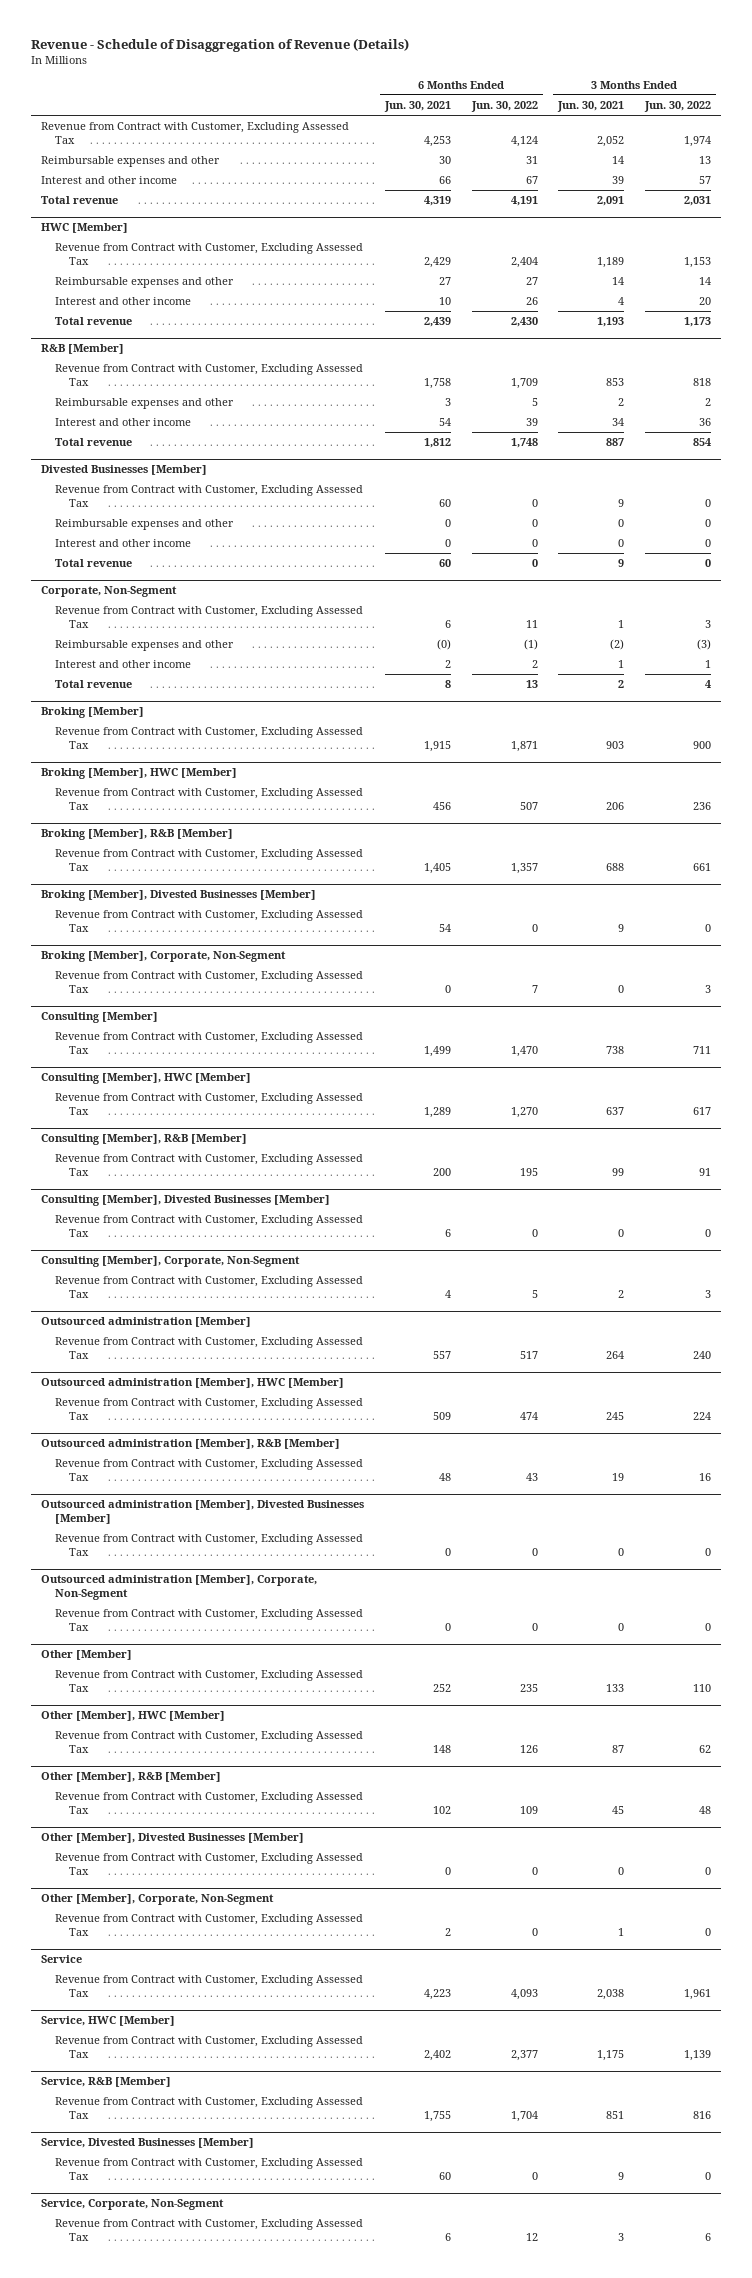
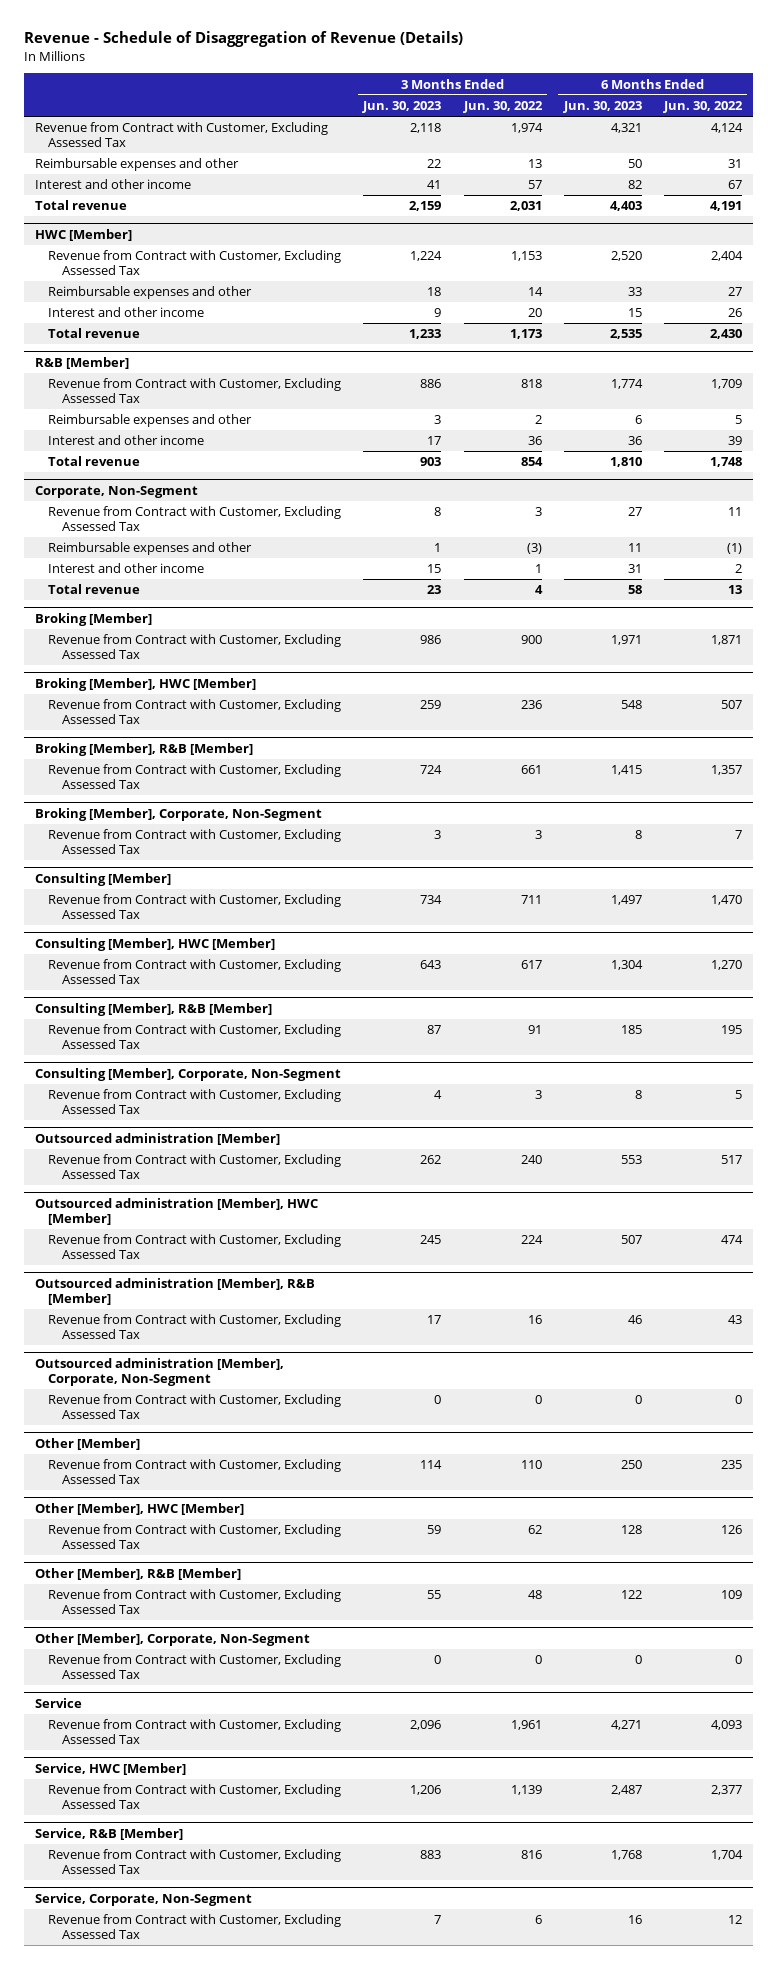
[384,101,452,113] Jun. 30, 2021 -> none
[557,101,625,113] Jun. 30, 2021 -> none
none -> [362,101,442,114] Jun. 30, 2023
none -> [562,101,642,114] Jun. 30, 2023
[41,465,208,476] Divested Businesses [Member] -> none
[55,485,364,508] Revenue from Contract with Customer, Excluding Assessed Tax -> none
[55,519,235,531] Reimbursable expenses and other -> none
[55,539,192,548] Interest and other income -> none
[55,559,133,568] Total revenue -> none
[41,890,317,902] Broking [Member], Divested Businesses [Member] -> none
[55,910,364,933] Revenue from Contract with Customer, Excluding Assessed Tax -> none
[41,1195,331,1207] Consulting [Member], Divested Businesses [Member] -> none
[55,1215,364,1238] Revenue from Contract with Customer, Excluding Assessed Tax -> none
[41,1500,365,1525] Outsourced administration [Member], Divested Businesses [Member] -> none
[55,1534,364,1557] Revenue from Contract with Customer, Excluding Assessed Tax -> none
[41,1833,305,1844] Other [Member], Divested Businesses [Member] -> none
[55,1853,364,1876] Revenue from Contract with Customer, Excluding Assessed Tax -> none
[41,2138,255,2149] Service, Divested Businesses [Member] -> none
[55,2158,364,2181] Revenue from Contract with Customer, Excluding Assessed Tax -> none

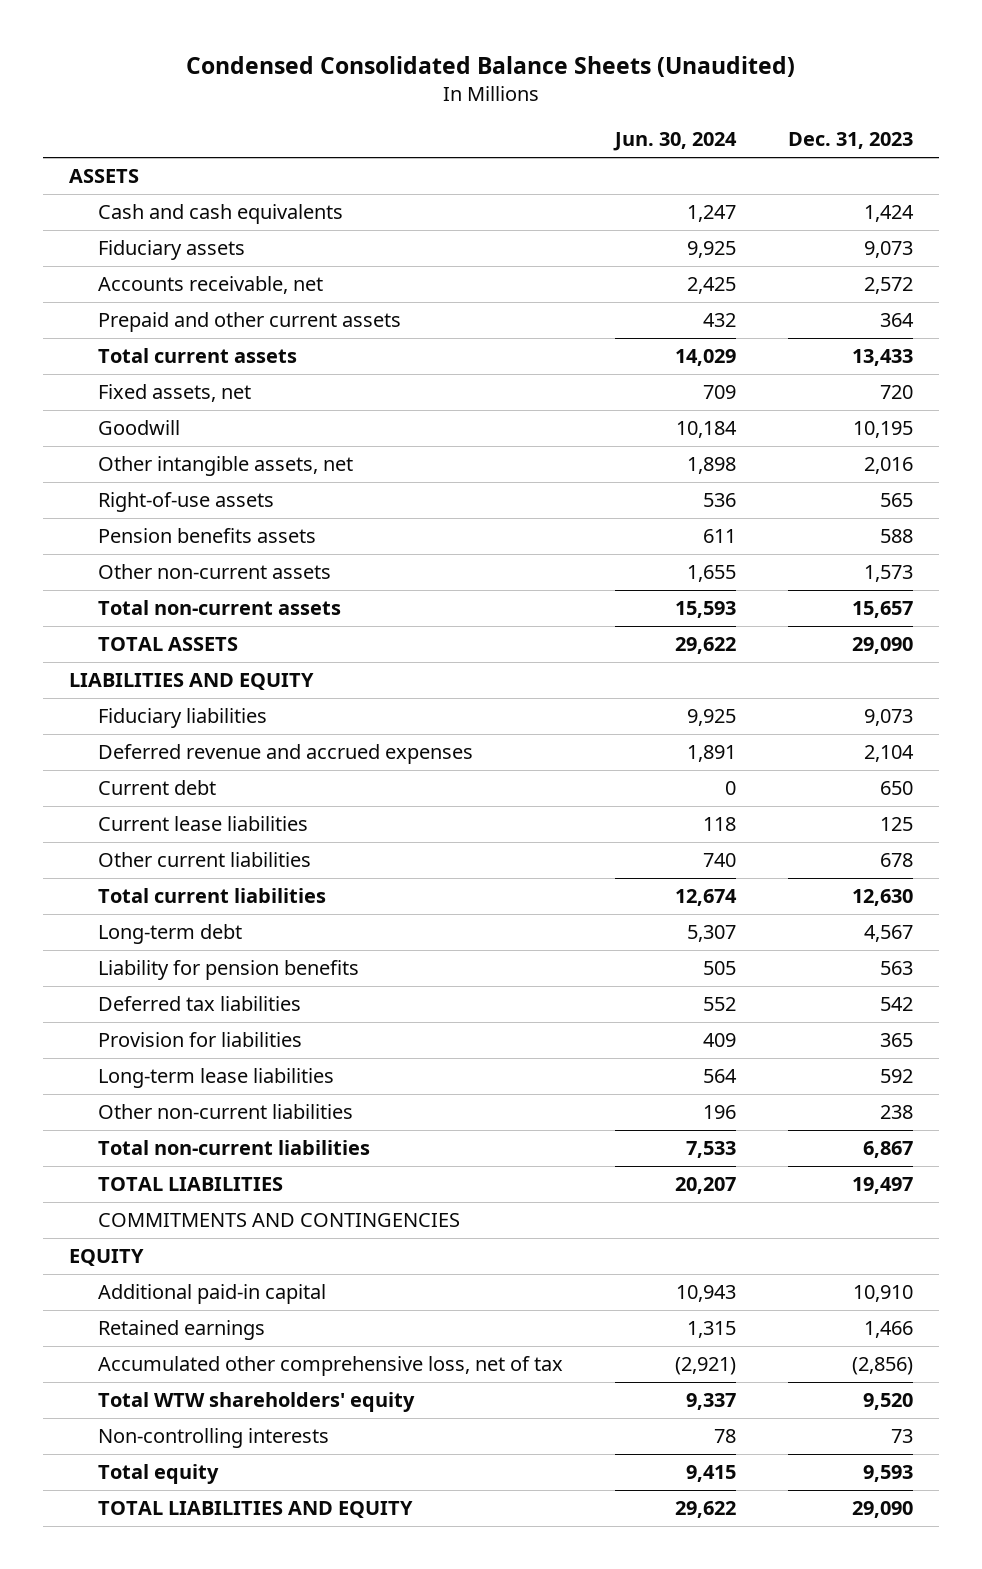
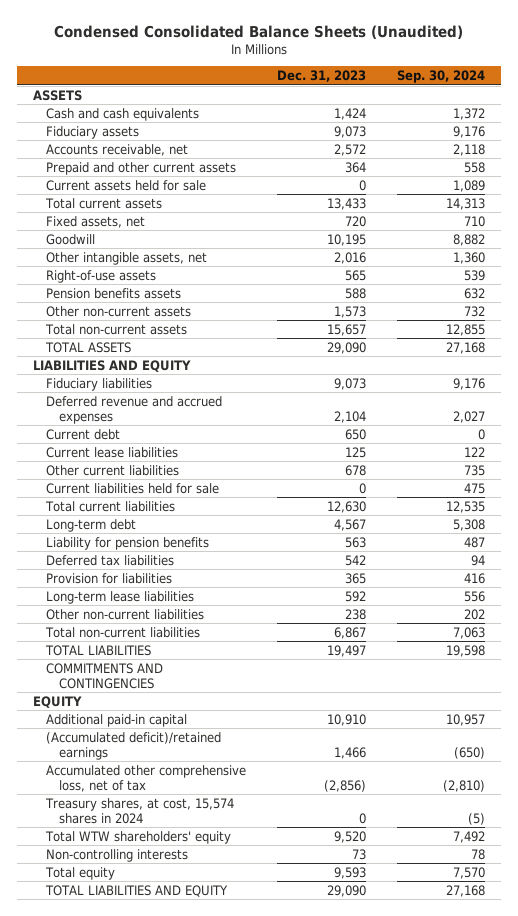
[613,132,738,152] Jun. 30, 2024 -> none
none -> [397,70,486,84] Sep. 30, 2024
none -> [45,179,206,191] Current assets held for sale
none -> [45,482,219,494] Current liabilities held for sale
[98,1320,266,1341] Retained earnings -> [45,731,221,760] (Accumulated deficit)/retained earnings
none -> [44,797,234,824] Treasury shares, at cost, 15,574 shares in 2024

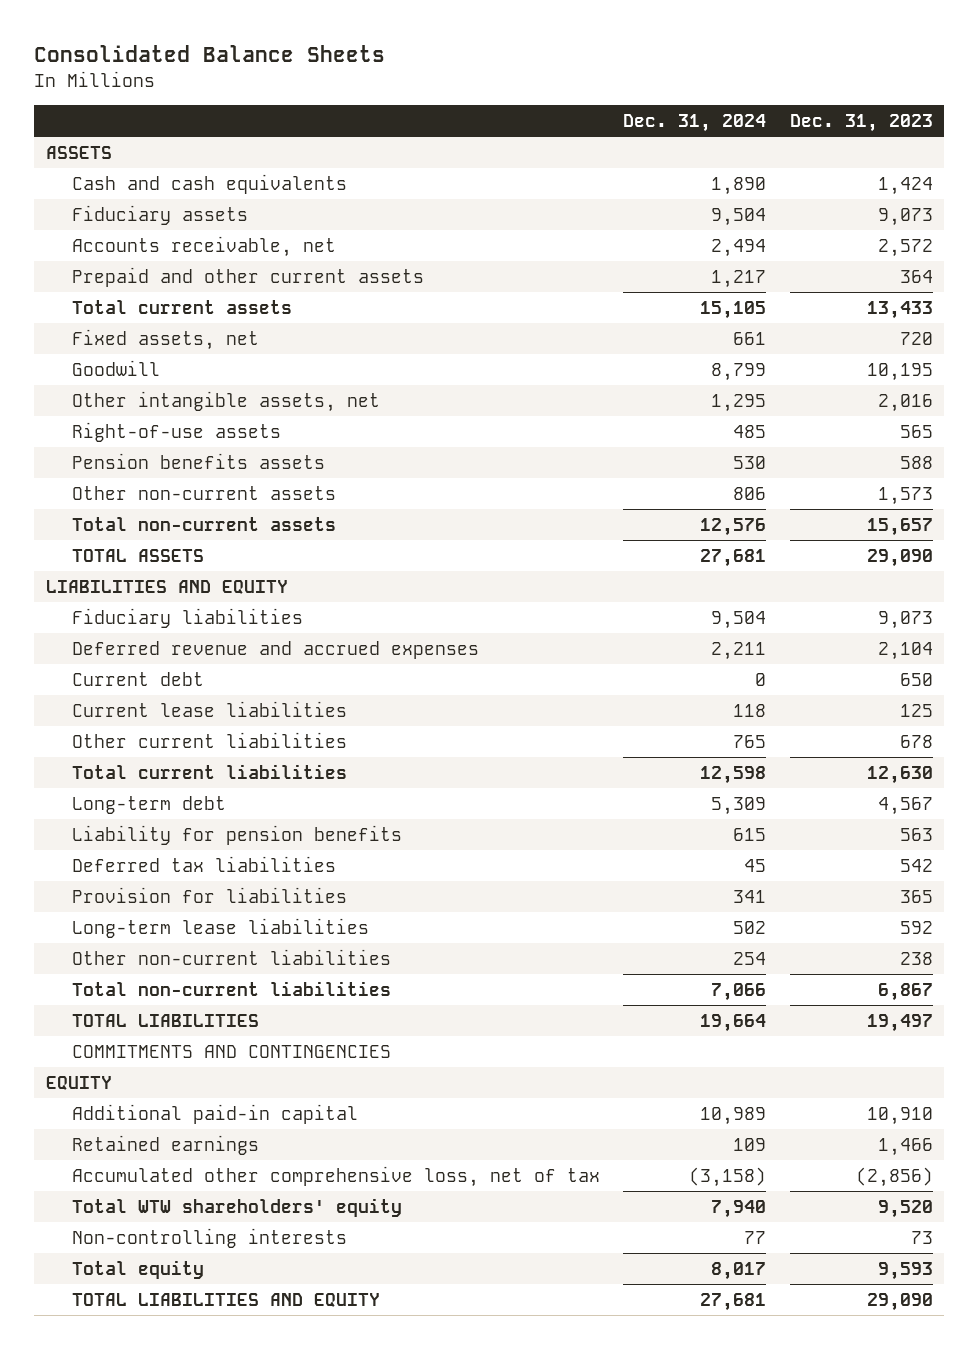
[54,24,464,39] Condensed Consolidated Balance Sheets (Unaudited) -> [34,45,386,63] Consolidated Balance Sheets
[397,70,486,84] Sep. 30, 2024 -> none
none -> [623,114,767,133] Dec. 31, 2024
[45,179,206,191] Current assets held for sale -> none
[45,482,219,494] Current liabilities held for sale -> none
[45,731,221,760] (Accumulated deficit)/retained earnings -> [71,1134,259,1155] Retained earnings
[44,797,234,824] Treasury shares, at cost, 15,574 shares in 2024 -> none

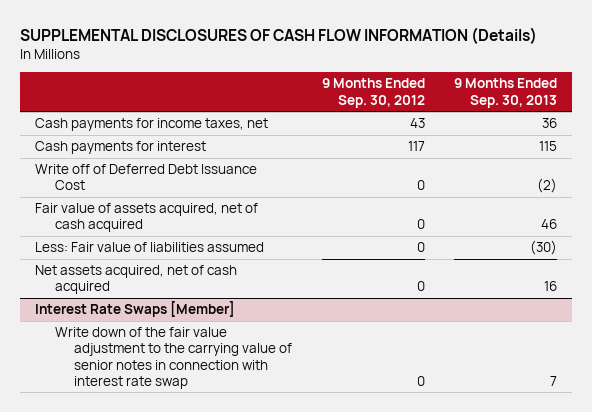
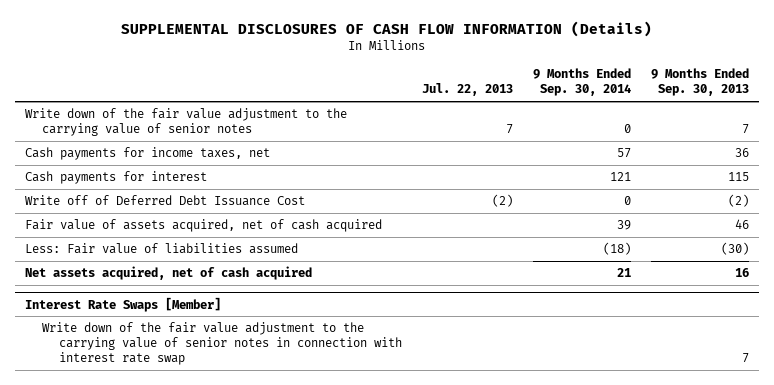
[321,78,425,108] 9 Months Ended Sep. 30, 2012 -> none
none -> [421,83,513,97] Jul. 22, 2013
none -> [532,68,631,97] 9 Months Ended Sep. 30, 2014
none -> [25,108,348,137] Write down of the fair value adjustment to the carrying value of senior notes

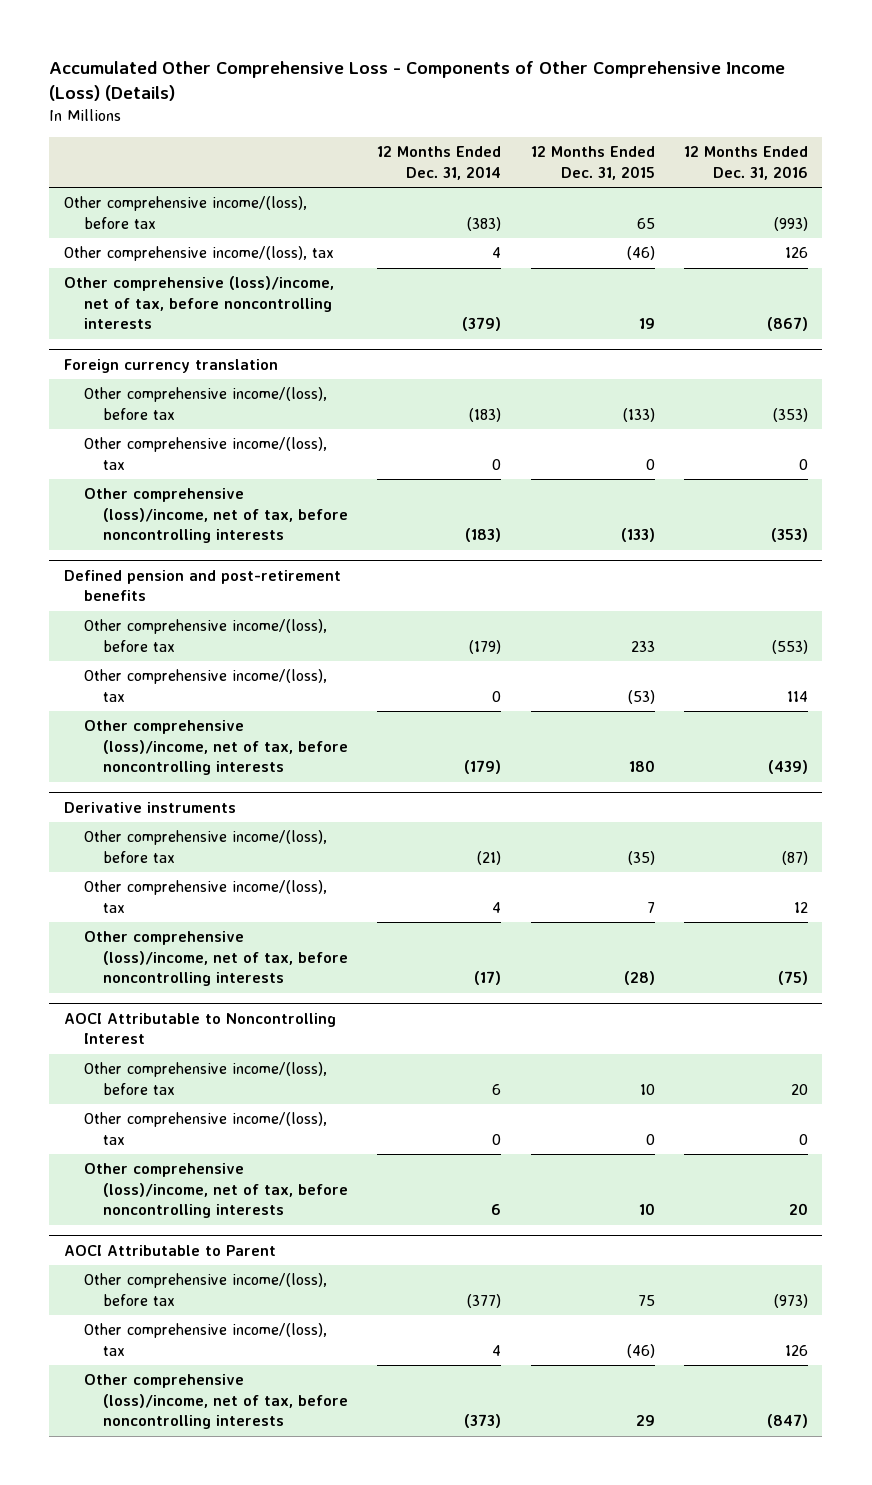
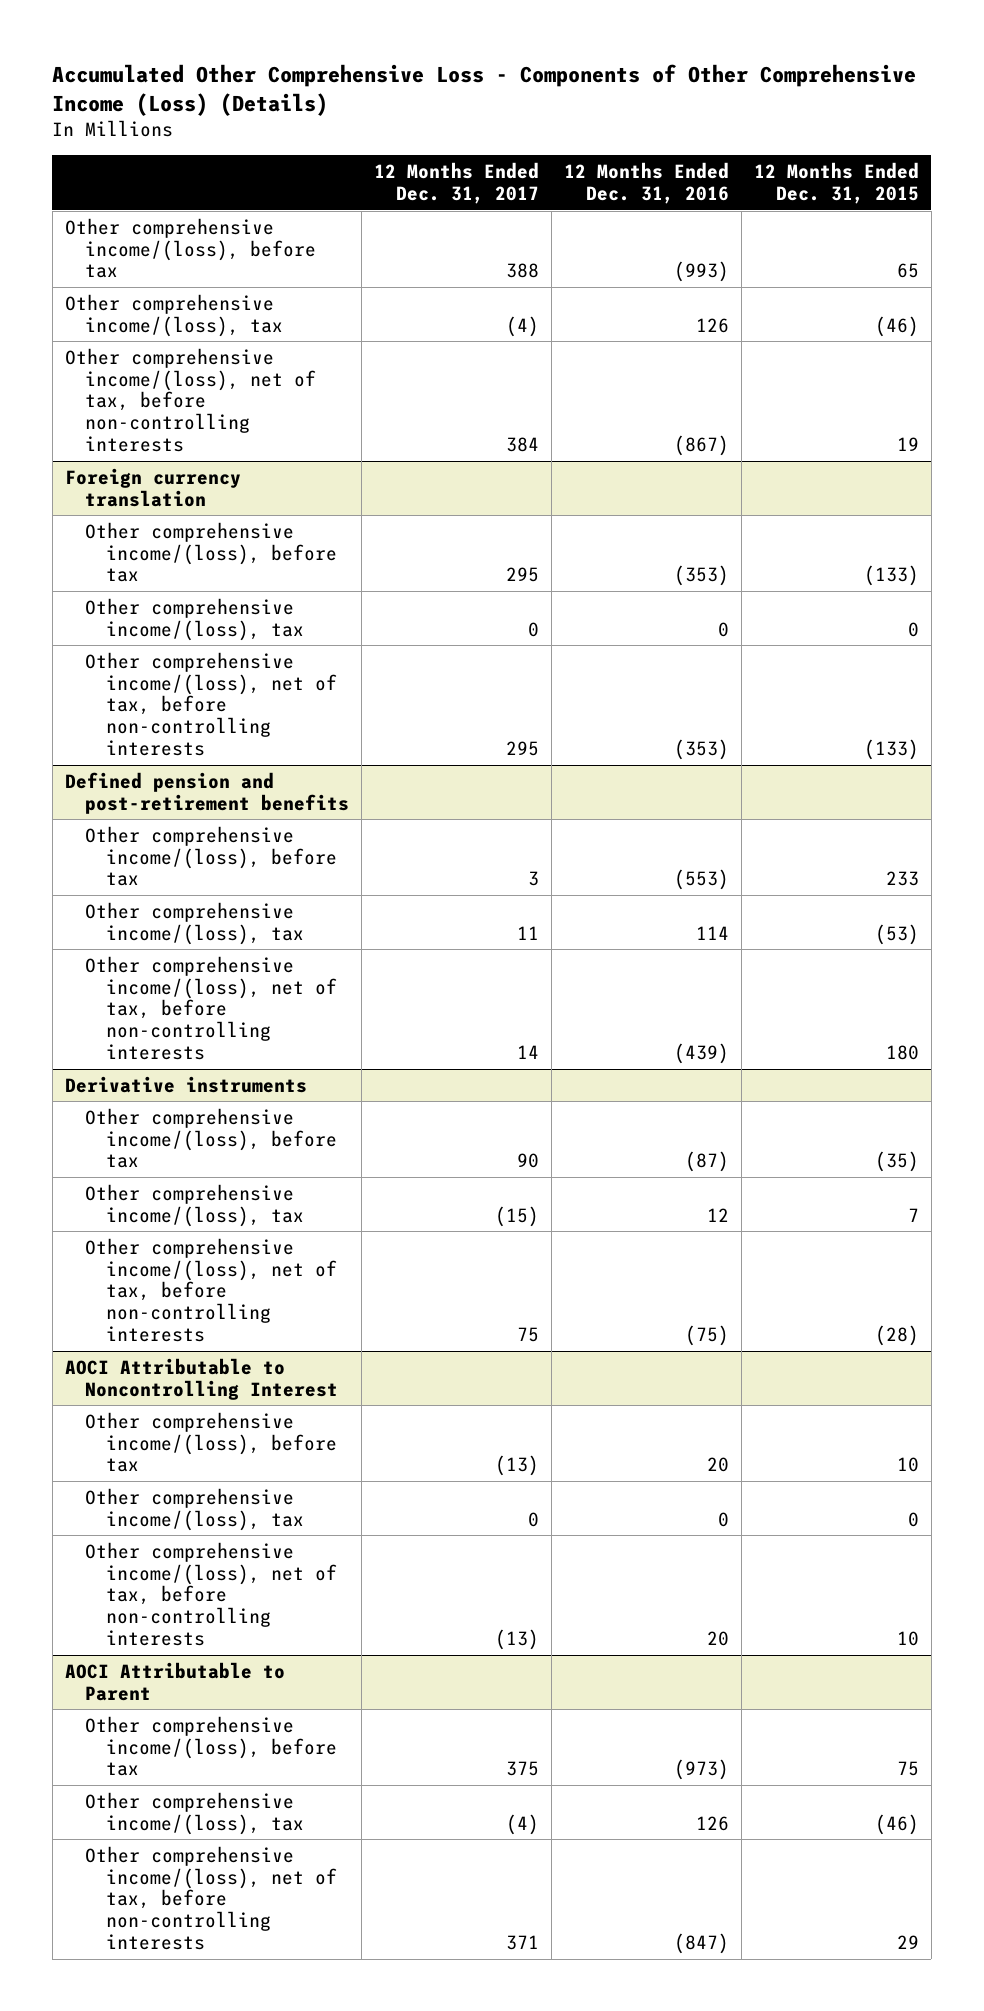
[377,146,502,180] 12 Months Ended Dec. 31, 2014 -> none
none -> [374,162,540,204] 12 Months Ended Dec. 31, 2017
[63,276,334,330] Other comprehensive (loss)/income, net of tax, before noncontrolling interests -> [64,347,317,453] Other comprehensive income/(loss), net of tax, before non-controlling interests
[83,488,349,544] Other comprehensive (loss)/income, net of tax, before noncontrolling interests -> [85,651,337,757] Other comprehensive income/(loss), net of tax, before non-controlling interests
[83,720,349,776] Other comprehensive (loss)/income, net of tax, before noncontrolling interests -> [85,955,337,1061] Other comprehensive income/(loss), net of tax, before non-controlling interests
[83,931,349,987] Other comprehensive (loss)/income, net of tax, before noncontrolling interests -> [85,1237,337,1343] Other comprehensive income/(loss), net of tax, before non-controlling interests
[83,1163,349,1219] Other comprehensive (loss)/income, net of tax, before noncontrolling interests -> [85,1541,337,1647] Other comprehensive income/(loss), net of tax, before non-controlling interests
[83,1374,349,1430] Other comprehensive (loss)/income, net of tax, before noncontrolling interests -> [85,1845,337,1951] Other comprehensive income/(loss), net of tax, before non-controlling interests

